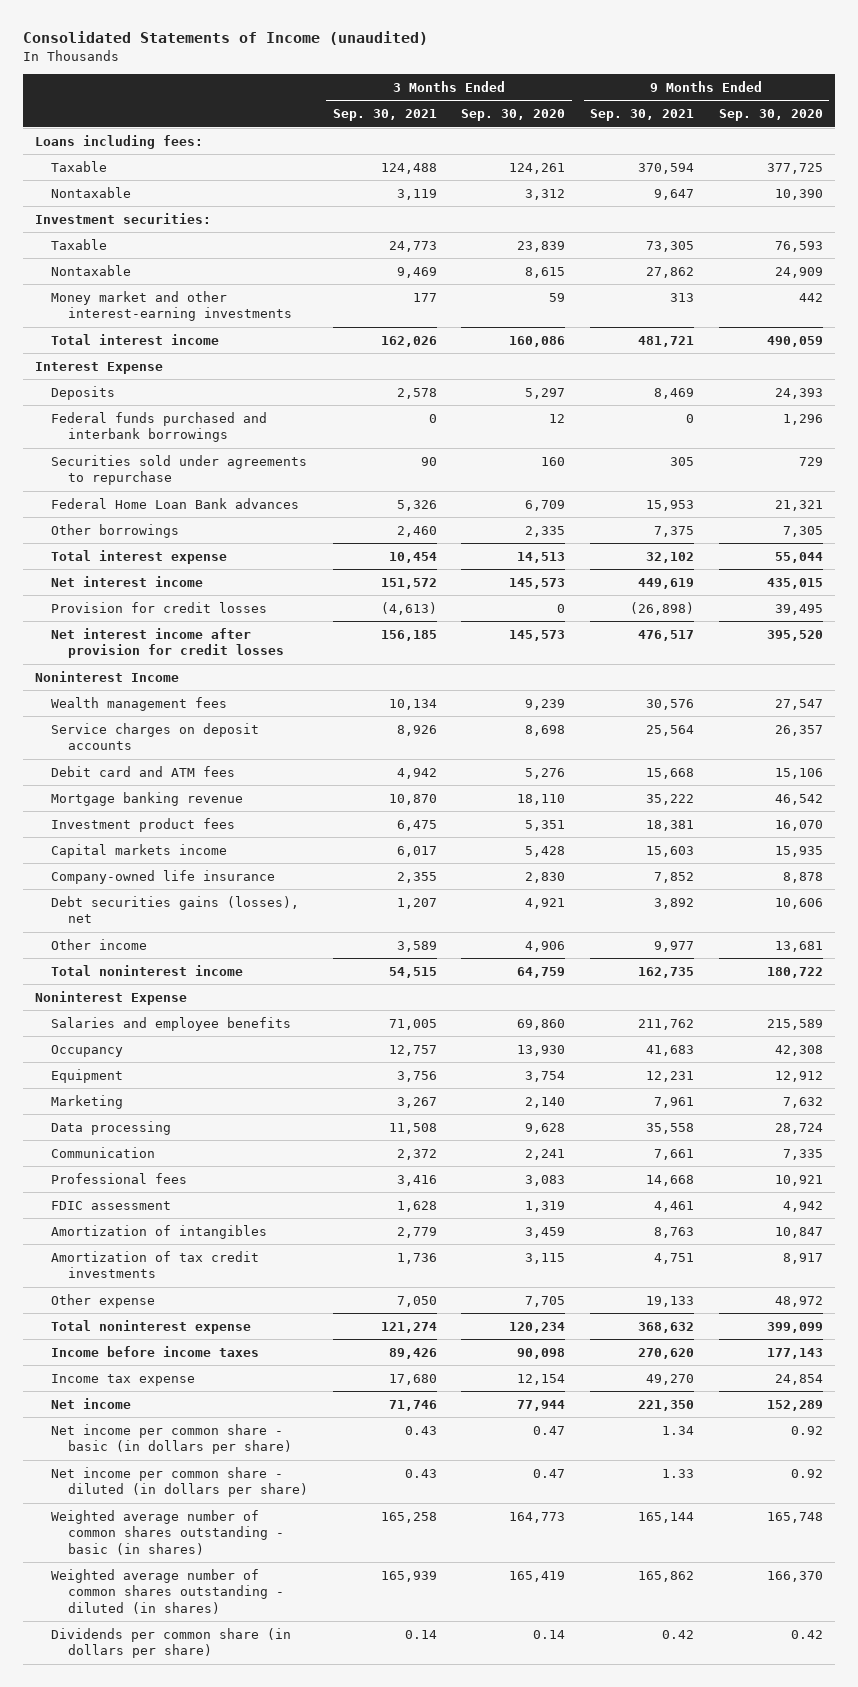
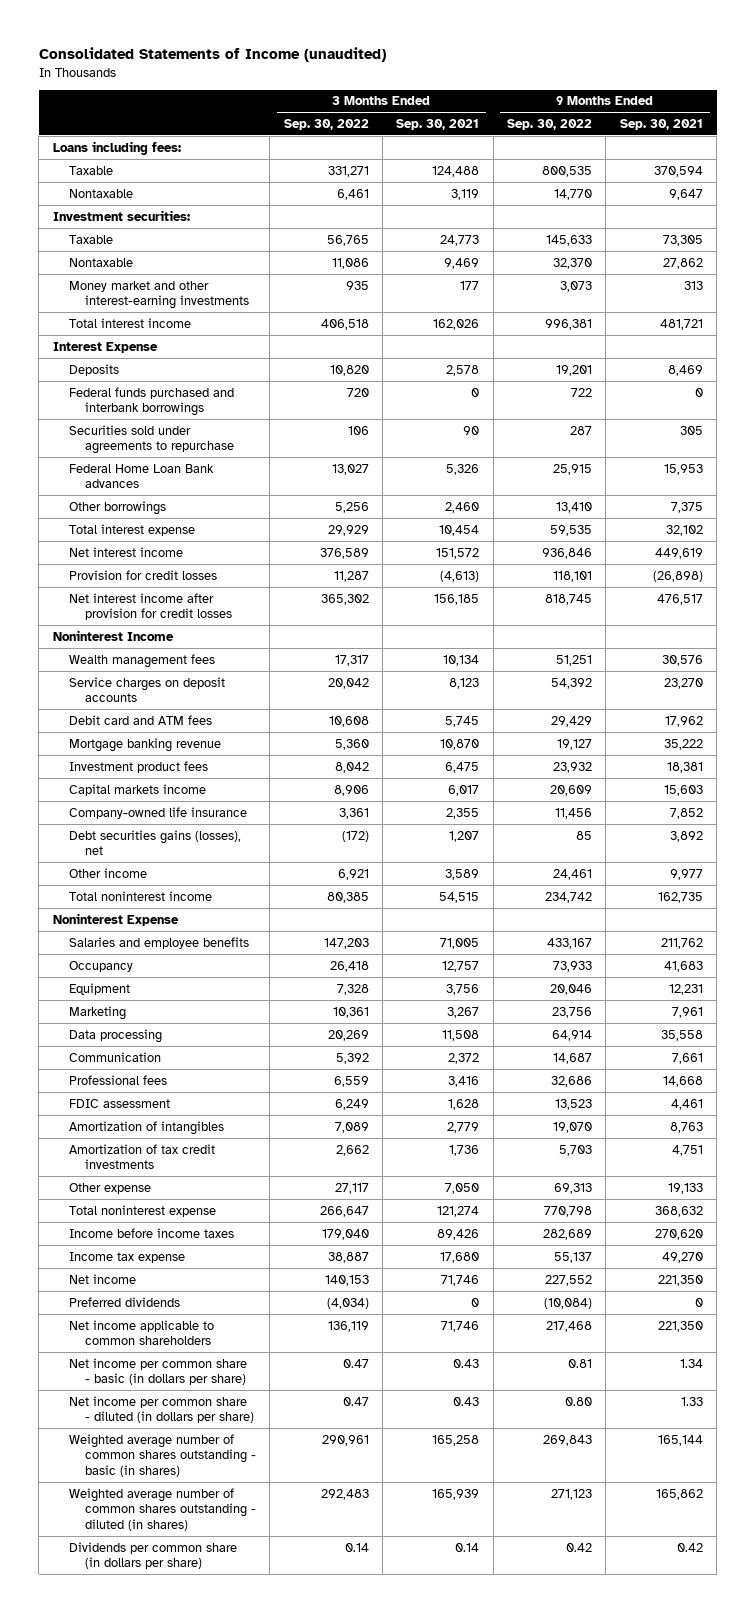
[461,109,566,122] Sep. 30, 2020 -> none
[718,109,823,122] Sep. 30, 2020 -> none
none -> [283,119,369,131] Sep. 30, 2022
none -> [507,119,593,131] Sep. 30, 2022
[396,724,437,736] 8,926 -> [449,677,480,689] 8,123
[646,724,695,736] 25,564 -> [663,677,703,689] 23,270
[396,767,437,779] 4,942 -> [445,715,480,727] 5,745
[646,767,695,779] 15,668 -> [664,715,703,727] 17,962
none -> [68,1296,180,1307] Preferred dividends
none -> [68,1319,214,1346] Net income applicable to common shareholders

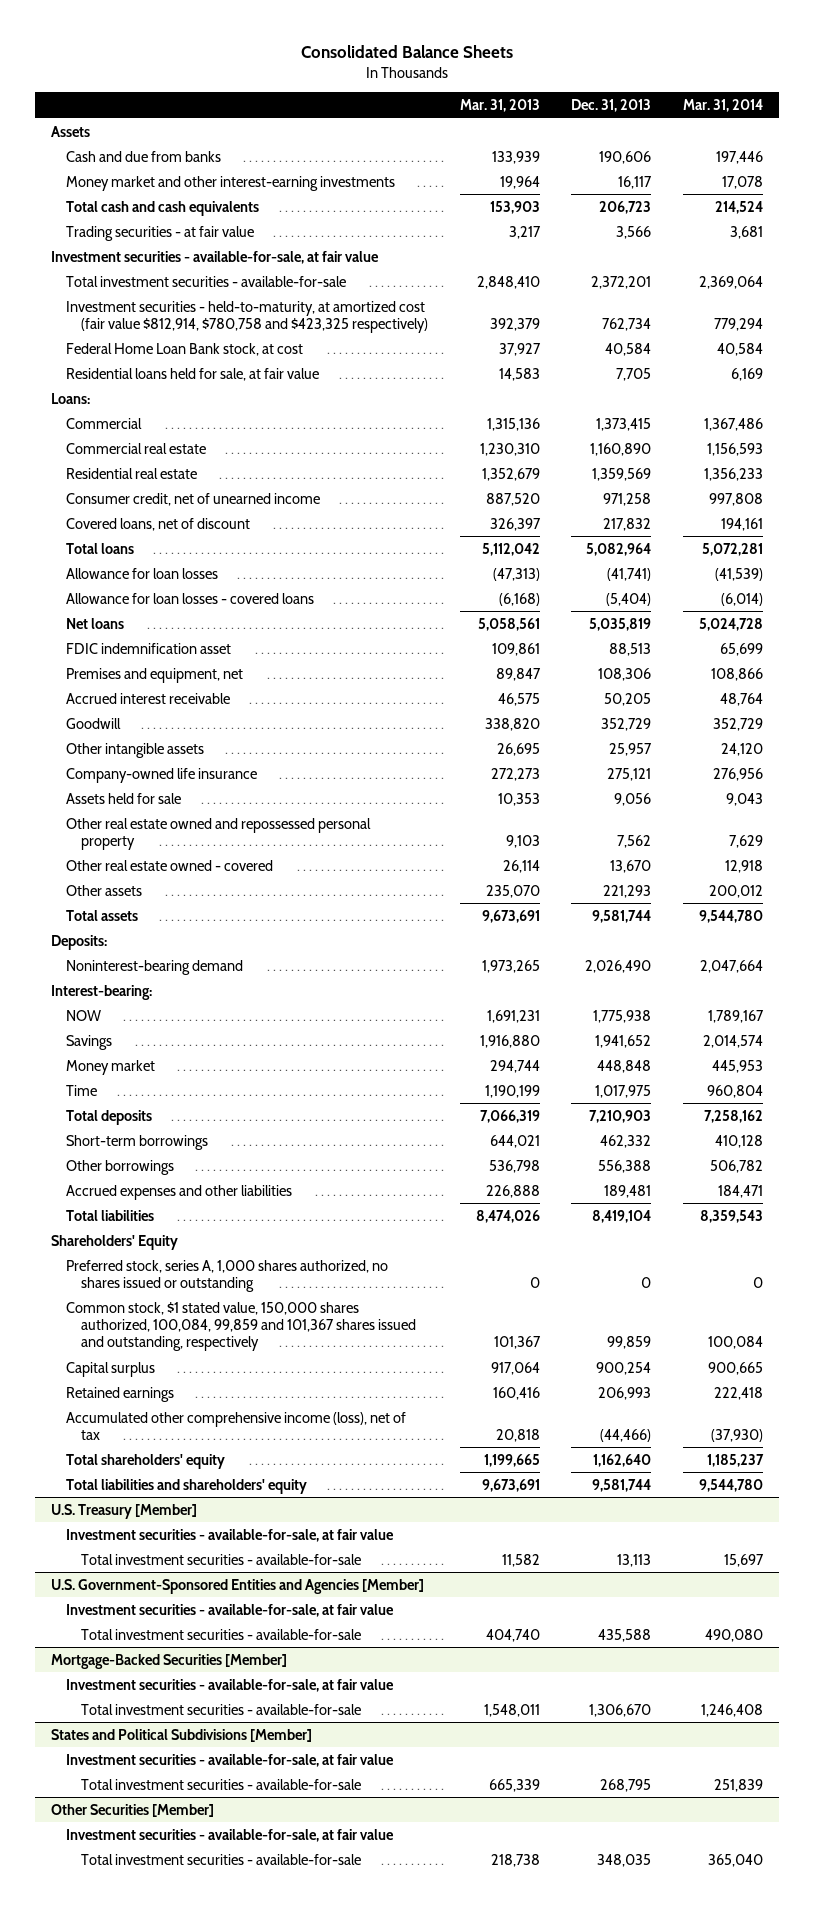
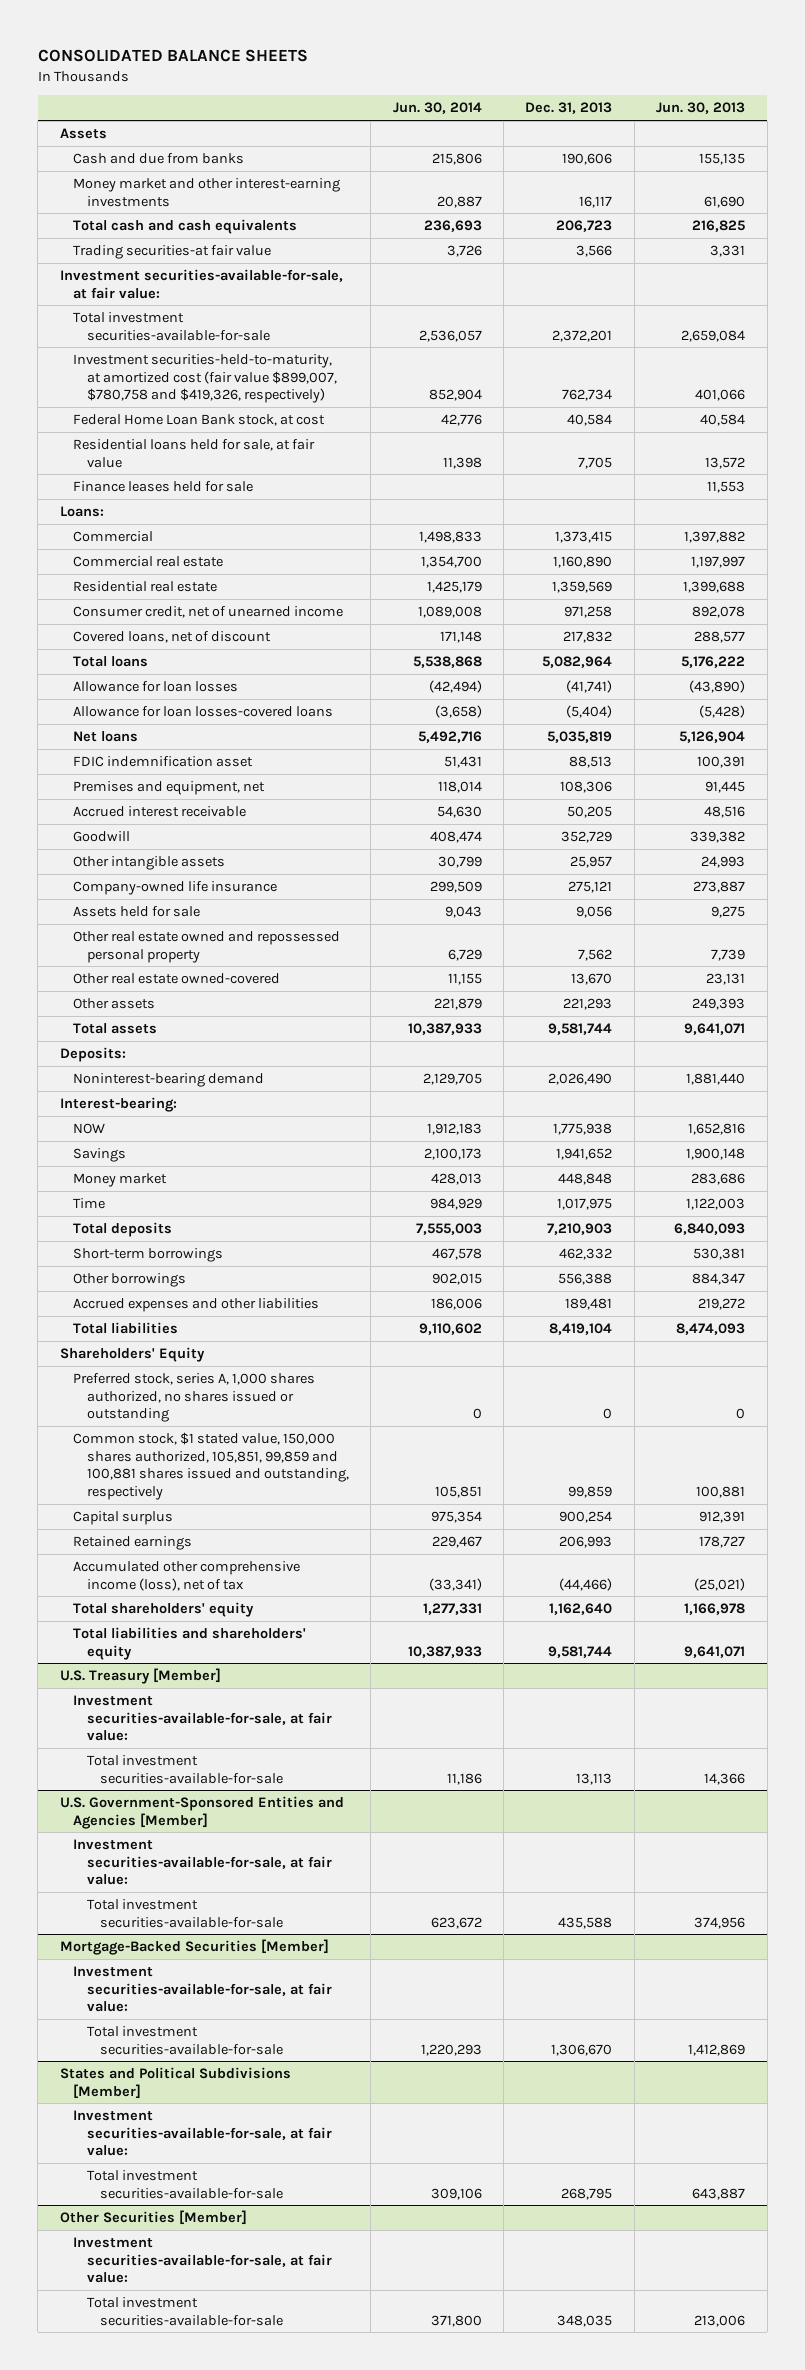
[300,44,513,58] Consolidated Balance Sheets -> [37,48,308,62] CONSOLIDATED BALANCE SHEETS
[459,99,540,113] Mar. 31, 2013 -> none
[682,99,763,113] Mar. 31, 2014 -> none
none -> [392,102,482,115] Jun. 30, 2014
none -> [656,102,746,115] Jun. 30, 2013
[65,225,254,241] Trading securities - at fair value -> [73,244,272,259] Trading securities-at fair value
[50,250,379,264] Investment securities - available-for-sale, at fair value -> [59,268,343,299] Investment securities-available-for-sale, at fair value:
[65,275,346,287] Total investment securities - available-for-sale -> [73,311,270,341] Total investment securities-available-for-sale
[65,300,429,333] Investment securities - held-to-maturity, at amortized cost (fair value $812,914, $780,758 and $423,325 respectively) -> [73,353,337,404] Investment securities-held-to-maturity, at amortized cost (fair value $899,007, $780,758 and $419,326, respectively)
none -> [73,480,254,492] Finance leases held for sale
[65,592,314,604] Allowance for loan losses - covered loans -> [73,705,334,717] Allowance for loan losses-covered loans
[65,859,273,871] Other real estate owned - covered -> [73,972,281,984] Other real estate owned-covered
[65,1301,417,1352] Common stock, $1 stated value, 150,000 shares authorized, 100,084, 99,859 and 101,367 shares issued and outstanding, respectively -> [73,1431,349,1501] Common stock, $1 stated value, 150,000 shares authorized, 105,851, 99,859 and 100,881 shares issued and outstanding, respectively
[65,1528,394,1542] Investment securities - available-for-sale, at fair value -> [73,1694,332,1742] Investment securities-available-for-sale, at fair value:
[81,1553,362,1565] Total investment securities - available-for-sale -> [86,1754,284,1784] Total investment securities-available-for-sale
[65,1603,394,1617] Investment securities - available-for-sale, at fair value -> [73,1838,332,1886] Investment securities-available-for-sale, at fair value:
[81,1628,362,1640] Total investment securities - available-for-sale -> [86,1898,284,1928] Total investment securities-available-for-sale
[65,1678,394,1692] Investment securities - available-for-sale, at fair value -> [73,1965,332,2013] Investment securities-available-for-sale, at fair value:
[81,1703,362,1715] Total investment securities - available-for-sale -> [86,2025,284,2055] Total investment securities-available-for-sale
[65,1753,394,1767] Investment securities - available-for-sale, at fair value -> [73,2109,332,2157] Investment securities-available-for-sale, at fair value:
[81,1778,362,1790] Total investment securities - available-for-sale -> [86,2169,284,2199] Total investment securities-available-for-sale
[65,1828,394,1842] Investment securities - available-for-sale, at fair value -> [73,2236,332,2284] Investment securities-available-for-sale, at fair value:
[81,1853,362,1865] Total investment securities - available-for-sale -> [86,2296,284,2326] Total investment securities-available-for-sale

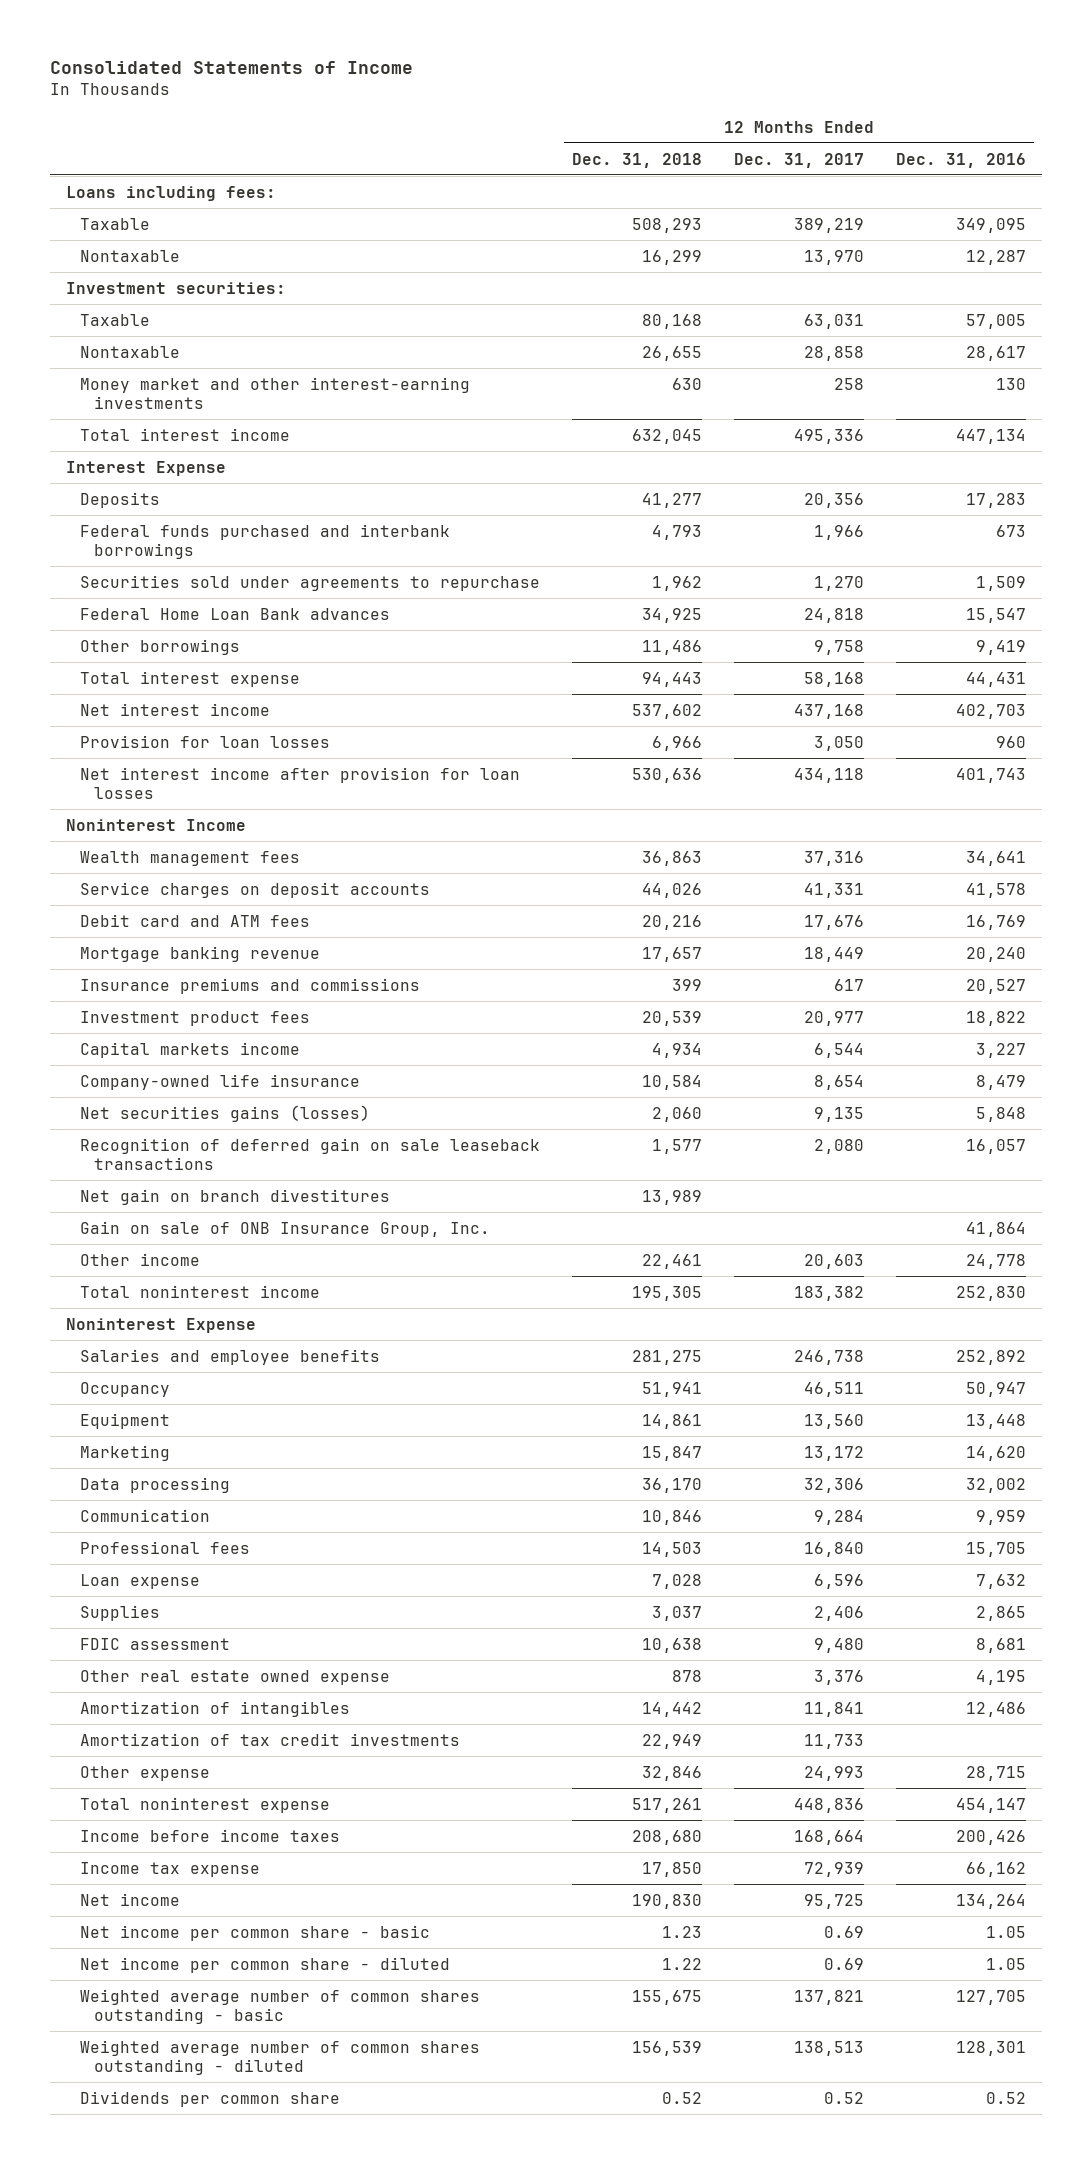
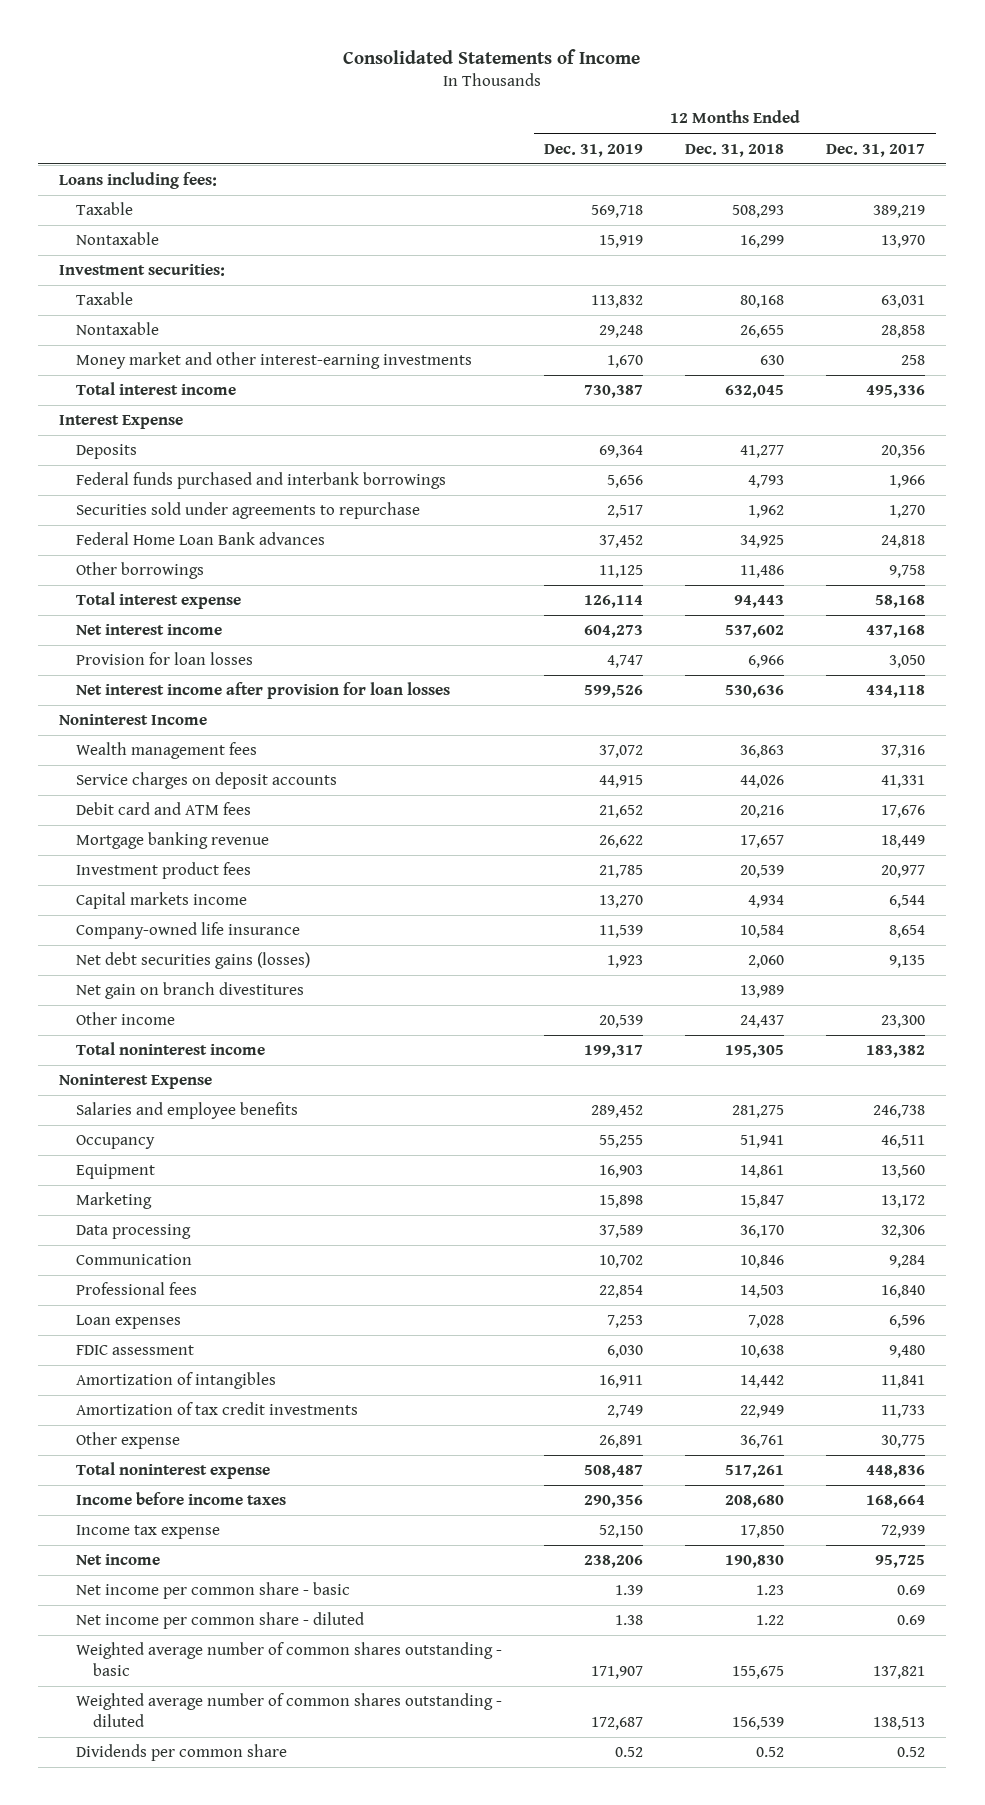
[895,152,1026,168] Dec. 31, 2016 -> none
none -> [544,143,644,157] Dec. 31, 2019
[79,977,420,994] Insurance premiums and commissions -> none
[79,1137,540,1171] Recognition of deferred gain on sale leaseback transactions -> none
[79,1104,370,1122] Net securities gains (losses) -> [76,952,311,970] Net debt securities gains (losses)
[79,1220,490,1237] Gain on sale of ONB Insurance Group, Inc. -> none
[641,1253,702,1269] 22,461 -> [740,1015,785,1029] 24,437
[803,1253,864,1269] 20,603 -> [881,1015,926,1029] 23,300
[79,1604,160,1621] Supplies -> none
[79,1573,200,1589] Loan expense -> [76,1315,182,1330] Loan expenses
[79,1669,390,1685] Other real estate owned expense -> none
[641,1765,702,1781] 32,846 -> [740,1435,785,1449] 36,761
[803,1765,864,1781] 24,993 -> [881,1435,926,1449] 30,775

